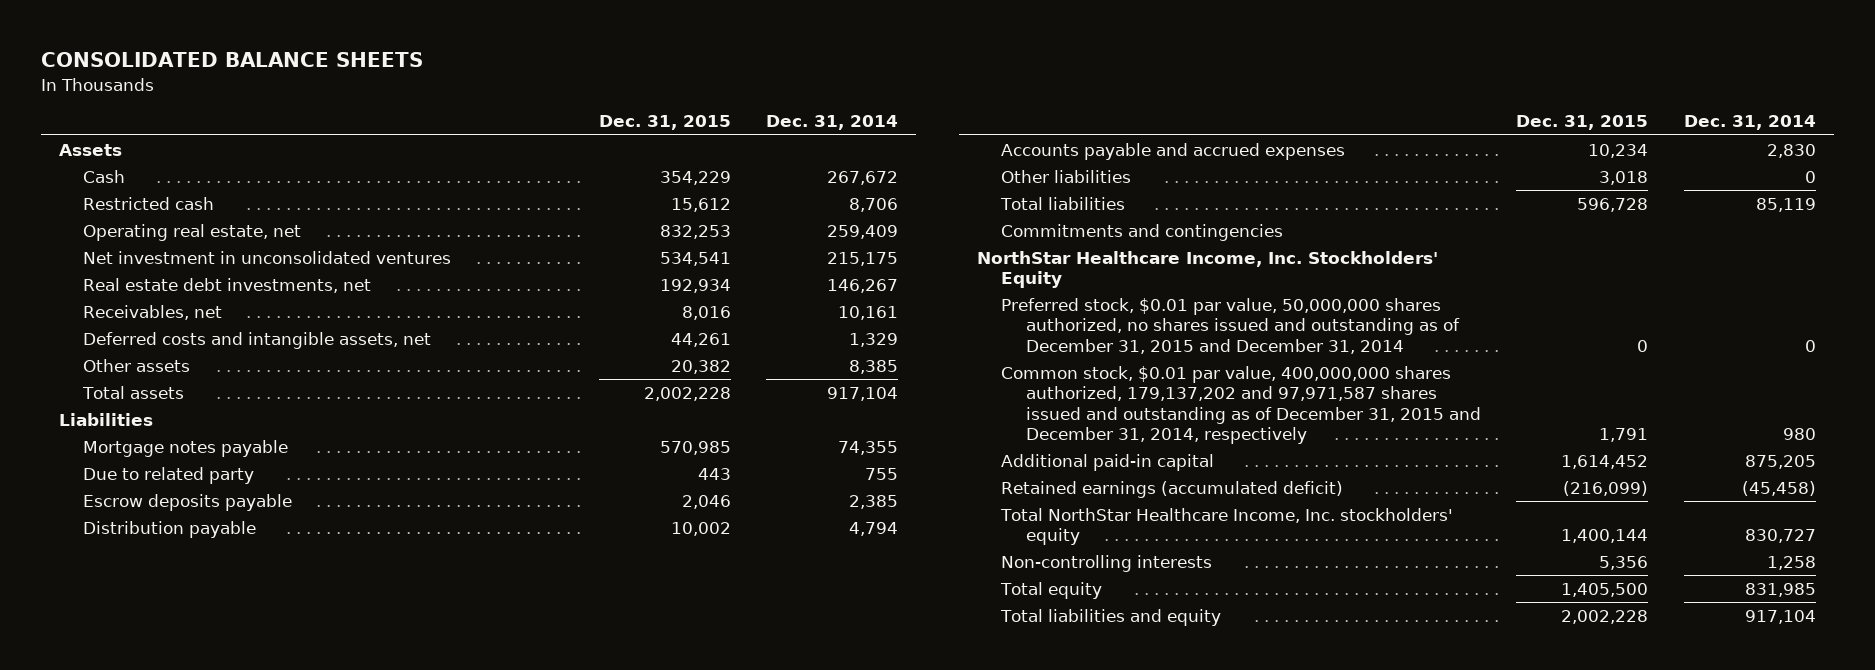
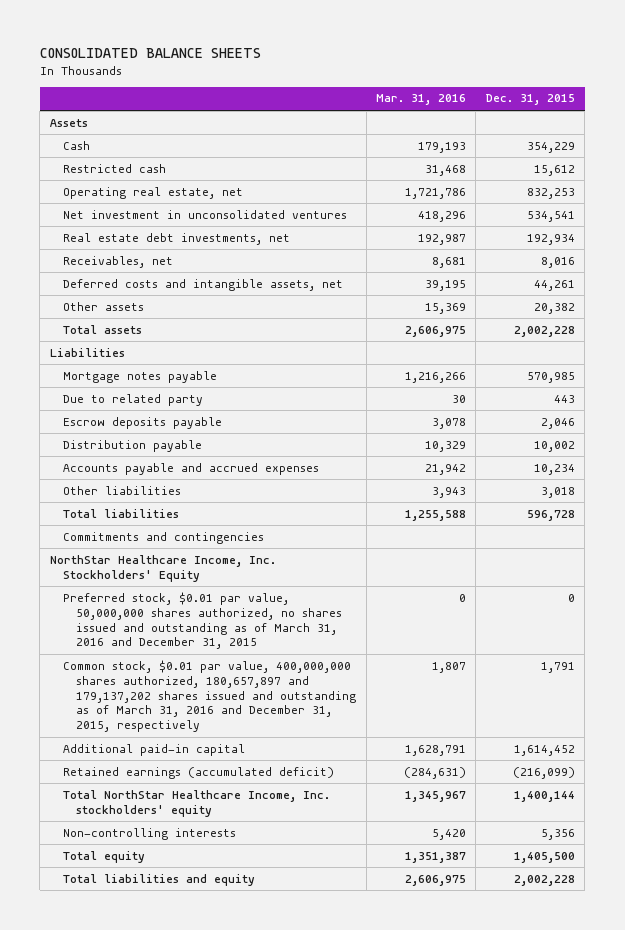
[766,115,899,131] Dec. 31, 2014 -> none
none -> [376,94,467,106] Mar. 31, 2016
[1001,297,1460,354] Preferred stock, $0.01 par value, 50,000,000 shares authorized, no shares issued and outstanding as of December 31, 2015 and December 31, 2014 -> [63,591,343,650] Preferred stock, $0.01 par value, 50,000,000 shares authorized, no shares issued and outstanding as of March 31, 2016 and December 31, 2015
[1001,365,1481,444] Common stock, $0.01 par value, 400,000,000 shares authorized, 179,137,202 and 97,971,587 shares issued and outstanding as of December 31, 2015 and December 31, 2014, respectively -> [63,659,357,733] Common stock, $0.01 par value, 400,000,000 shares authorized, 180,657,897 and 179,137,202 shares issued and outstanding as of March 31, 2016 and December 31, 2015, respectively

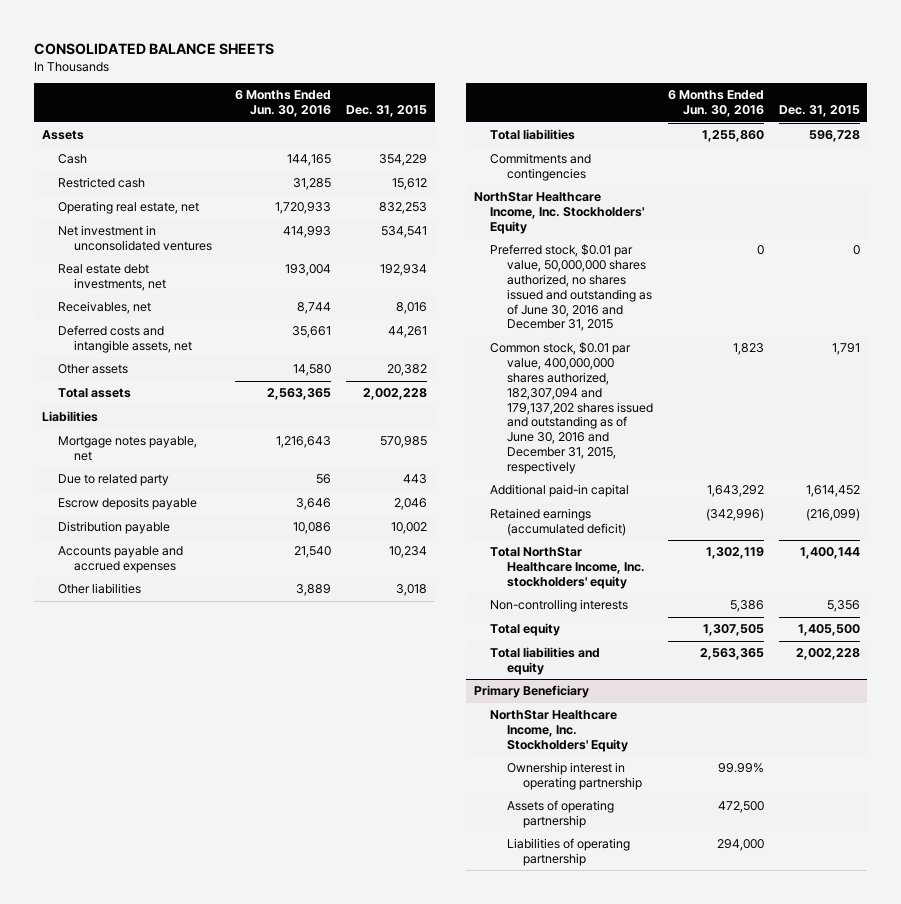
[376,94,467,106] Mar. 31, 2016 -> none
none -> [235,90,332,118] 6 Months Ended Jun. 30, 2016
[63,370,218,383] Mortgage notes payable -> [57,436,197,462] Mortgage notes payable, net
[63,591,343,650] Preferred stock, $0.01 par value, 50,000,000 shares authorized, no shares issued and outstanding as of March 31, 2016 and December 31, 2015 -> [490,244,652,332] Preferred stock, $0.01 par value, 50,000,000 shares authorized, no shares issued and outstanding as of June 30, 2016 and December 31, 2015
[63,659,357,733] Common stock, $0.01 par value, 400,000,000 shares authorized, 180,657,897 and 179,137,202 shares issued and outstanding as of March 31, 2016 and December 31, 2015, respectively -> [490,342,653,475] Common stock, $0.01 par value, 400,000,000 shares authorized, 182,307,094 and 179,137,202 shares issued and outstanding as of June 30, 2016 and December 31, 2015, respectively
none -> [473,685,589,699] Primary Beneficiary
none -> [490,710,628,752] NorthStar Healthcare Income, Inc. Stockholders' Equity
none -> [506,762,642,791] Ownership interest in operating partnership
none -> [506,800,614,829] Assets of operating partnership
none -> [506,838,630,867] Liabilities of operating partnership

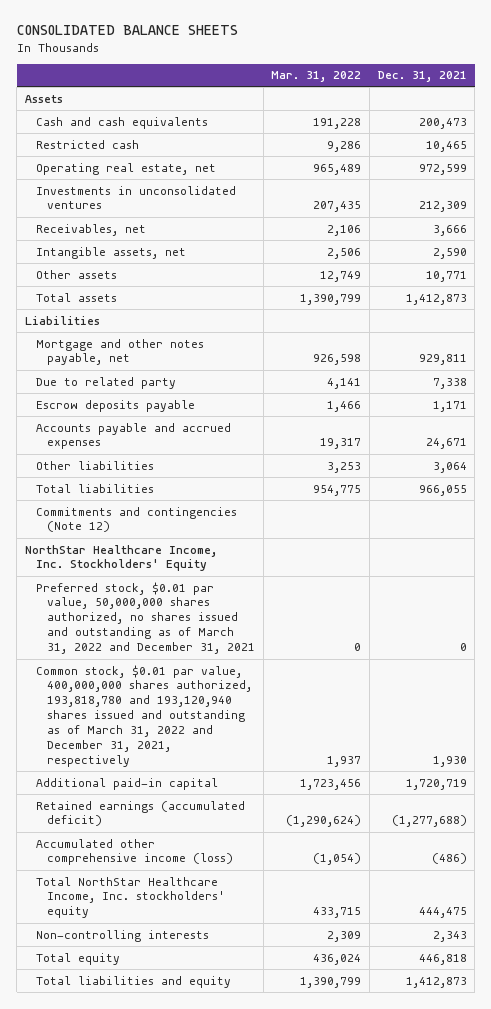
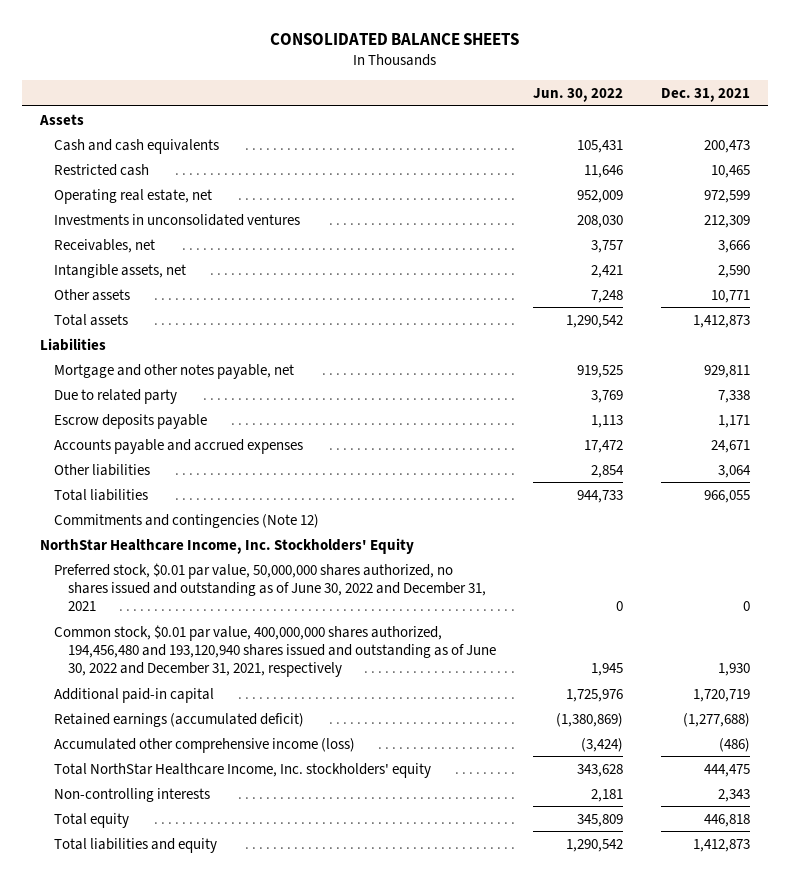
[271,71,362,83] Mar. 31, 2022 -> none
none -> [533,87,624,102] Jun. 30, 2022
[35,581,256,655] Preferred stock, $0.01 par value, 50,000,000 shares authorized, no shares issued and outstanding as of March 31, 2022 and December 31, 2021 -> [54,562,487,611] Preferred stock, $0.01 par value, 50,000,000 shares authorized, no shares issued and outstanding as of June 30, 2022 and December 31, 2021
[35,664,253,768] Common stock, $0.01 par value, 400,000,000 shares authorized, 193,818,780 and 193,120,940 shares issued and outstanding as of March 31, 2022 and December 31, 2021, respectively -> [54,624,497,677] Common stock, $0.01 par value, 400,000,000 shares authorized, 194,456,480 and 193,120,940 shares issued and outstanding as of June 30, 2022 and December 31, 2021, respectively

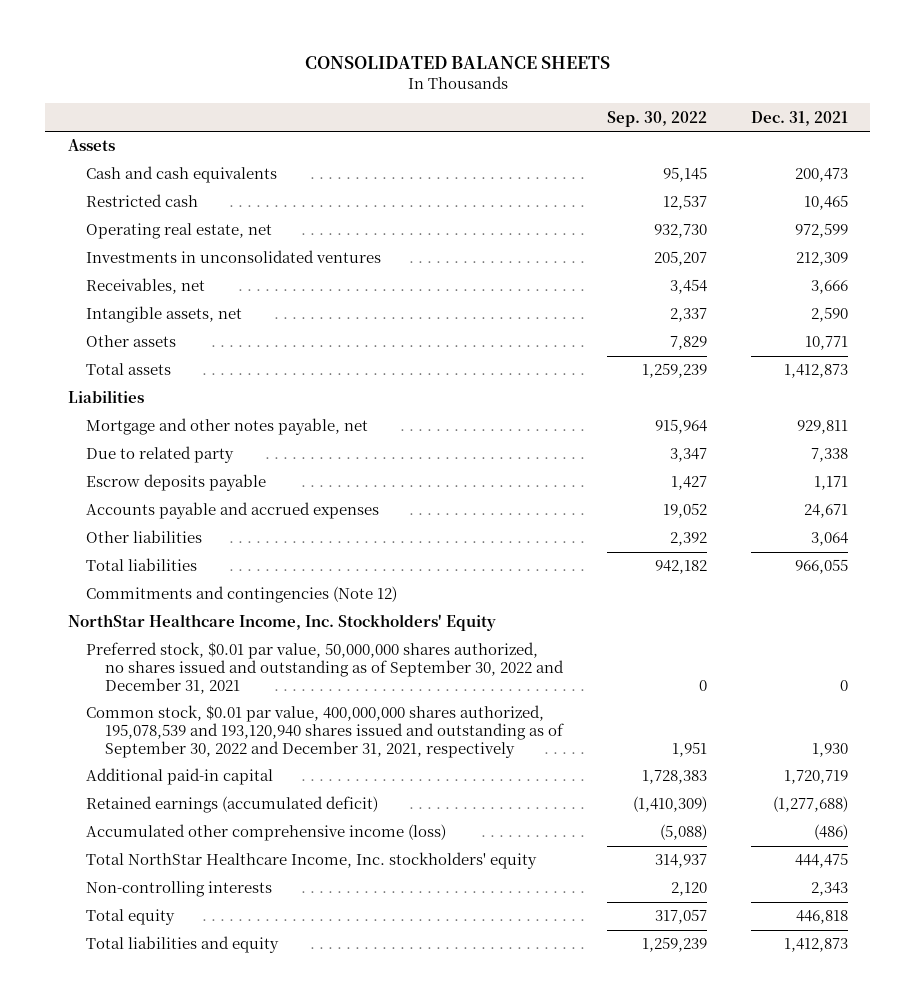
[533,87,624,102] Jun. 30, 2022 -> none
none -> [606,110,707,127] Sep. 30, 2022
[54,562,487,611] Preferred stock, $0.01 par value, 50,000,000 shares authorized, no shares issued and outstanding as of June 30, 2022 and December 31, 2021 -> [86,642,564,694] Preferred stock, $0.01 par value, 50,000,000 shares authorized, no shares issued and outstanding as of September 30, 2022 and December 31, 2021
[54,624,497,677] Common stock, $0.01 par value, 400,000,000 shares authorized, 194,456,480 and 193,120,940 shares issued and outstanding as of June 30, 2022 and December 31, 2021, respectively -> [86,705,564,758] Common stock, $0.01 par value, 400,000,000 shares authorized, 195,078,539 and 193,120,940 shares issued and outstanding as of September 30, 2022 and December 31, 2021, respectively

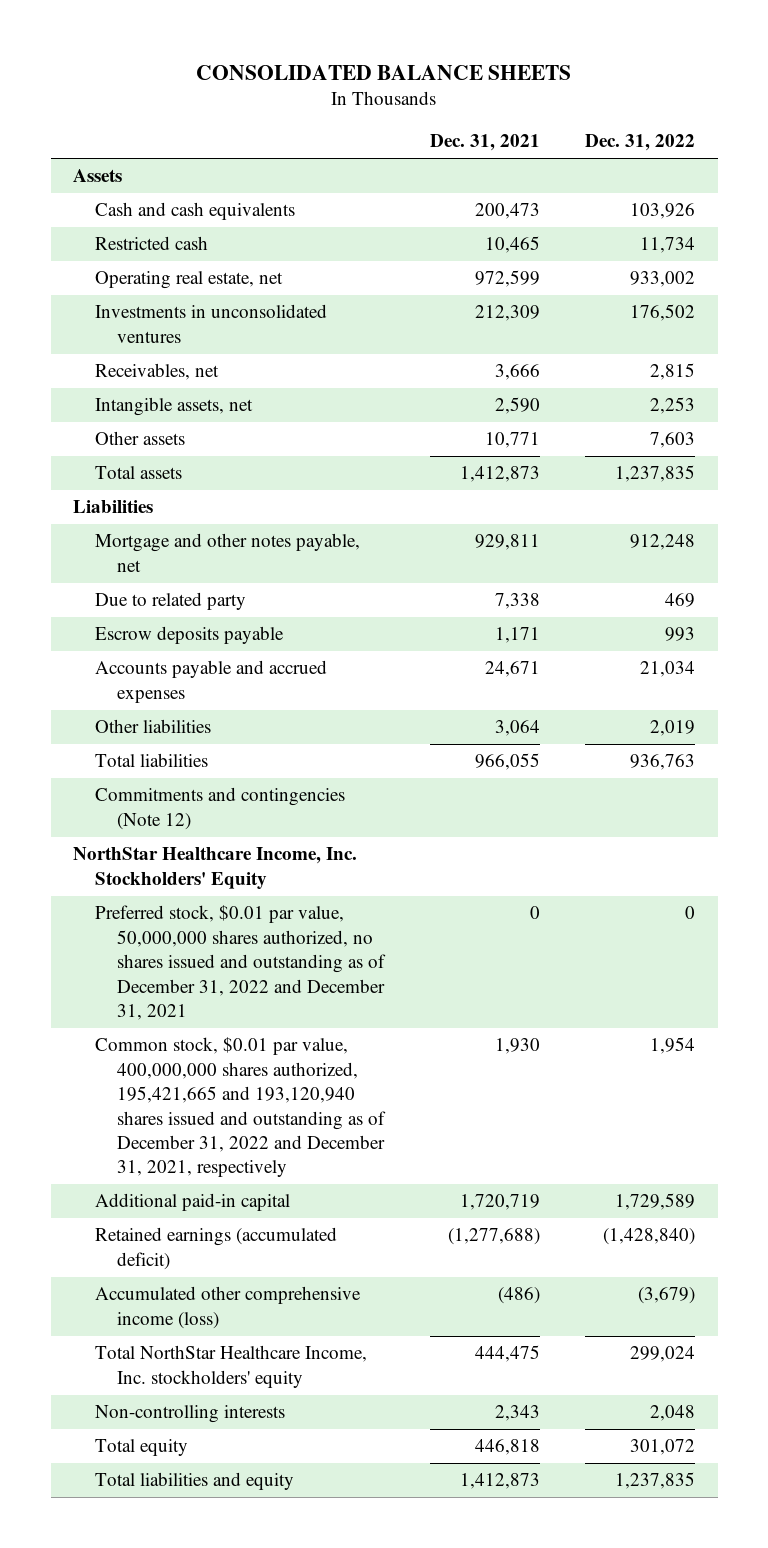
[606,110,707,127] Sep. 30, 2022 -> none
none -> [585,134,696,152] Dec. 31, 2022
[86,642,564,694] Preferred stock, $0.01 par value, 50,000,000 shares authorized, no shares issued and outstanding as of September 30, 2022 and December 31, 2021 -> [95,905,387,1020] Preferred stock, $0.01 par value, 50,000,000 shares authorized, no shares issued and outstanding as of December 31, 2022 and December 31, 2021
[86,705,564,758] Common stock, $0.01 par value, 400,000,000 shares authorized, 195,078,539 and 193,120,940 shares issued and outstanding as of September 30, 2022 and December 31, 2021, respectively -> [95,1037,387,1178] Common stock, $0.01 par value, 400,000,000 shares authorized, 195,421,665 and 193,120,940 shares issued and outstanding as of December 31, 2022 and December 31, 2021, respectively

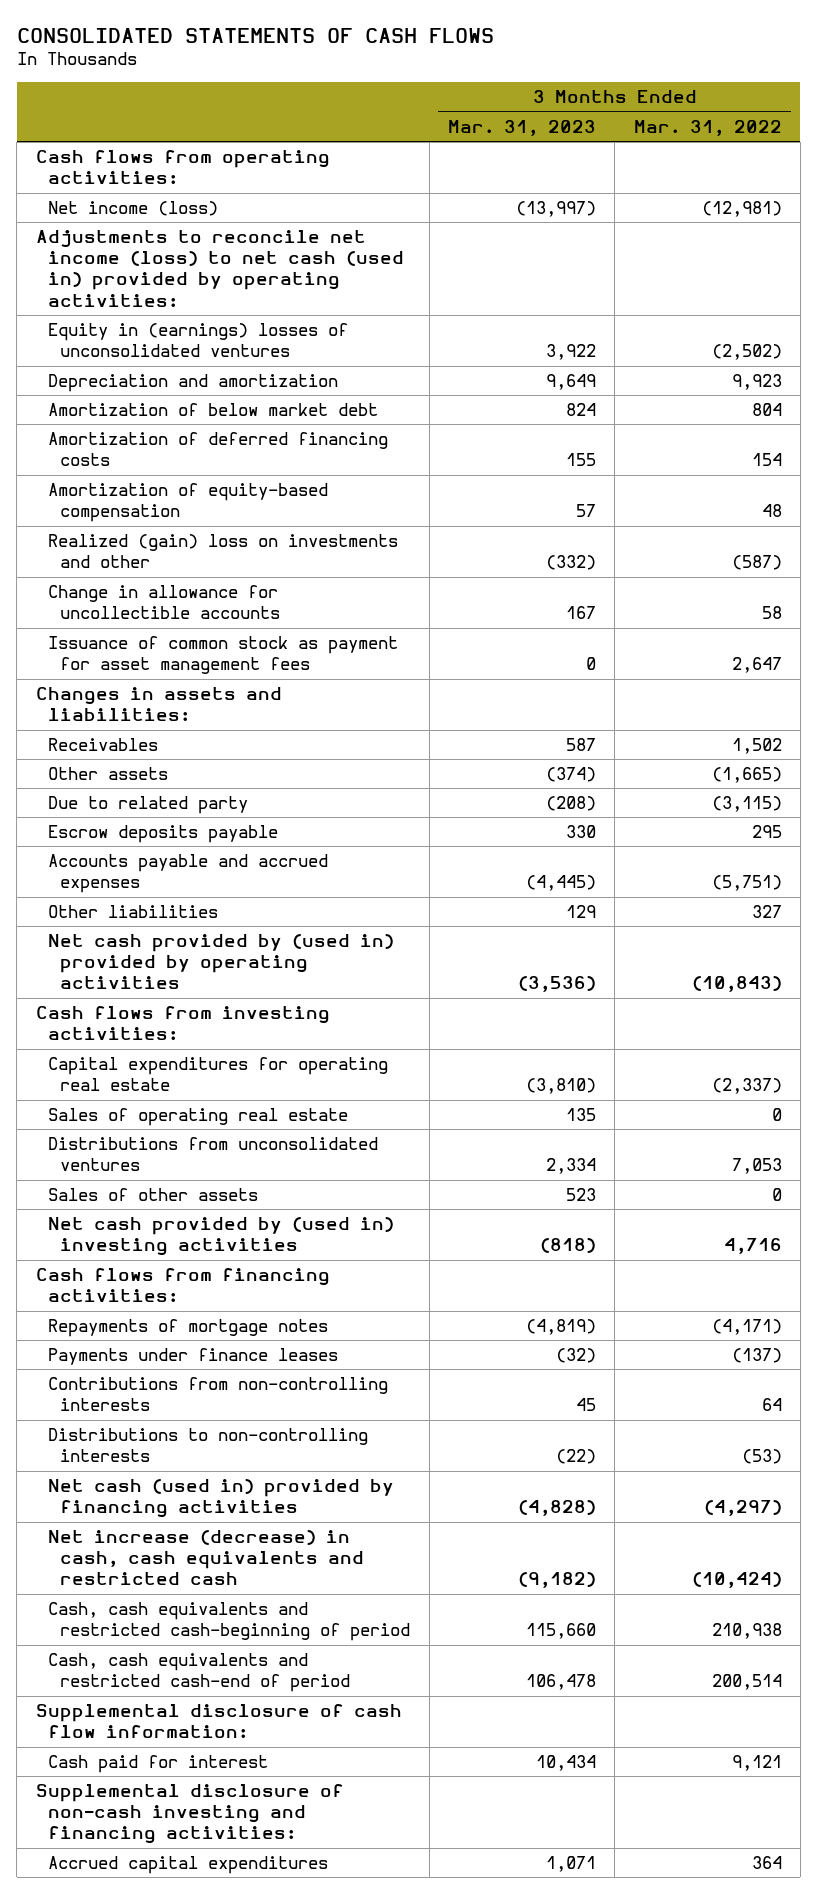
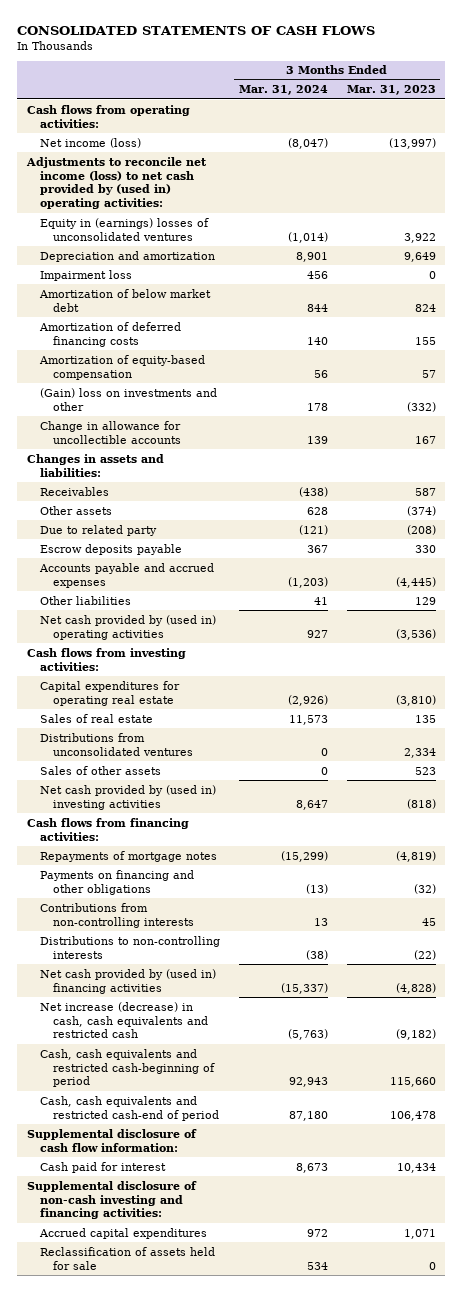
[633,119,782,136] Mar. 31, 2022 -> none
none -> [238,85,328,96] Mar. 31, 2024
[35,230,404,307] Adjustments to reconcile net income (loss) to net cash (used in) provided by operating activities: -> [25,156,207,210] Adjustments to reconcile net income (loss) to net cash provided by (used in) operating activities:
none -> [39,269,132,281] Impairment loss
[47,534,398,569] Realized (gain) loss on investments and other -> [39,387,217,411] (Gain) loss on investments and other
[47,636,398,675] Issuance of common stock as payment for asset management fees -> none
[47,934,394,990] Net cash provided by (used in) provided by operating activities -> [39,614,216,640] Net cash provided by (used in) operating activities
[47,1108,348,1127] Sales of operating real estate -> [39,713,153,723] Sales of real estate
[47,1348,338,1366] Payments under finance leases -> [39,869,194,895] Payments on financing and other obligations
[47,1479,394,1519] Net cash (used in) provided by financing activities -> [39,968,216,994] Net cash provided by (used in) financing activities
none -> [39,1246,215,1270] Reclassification of assets held for sale

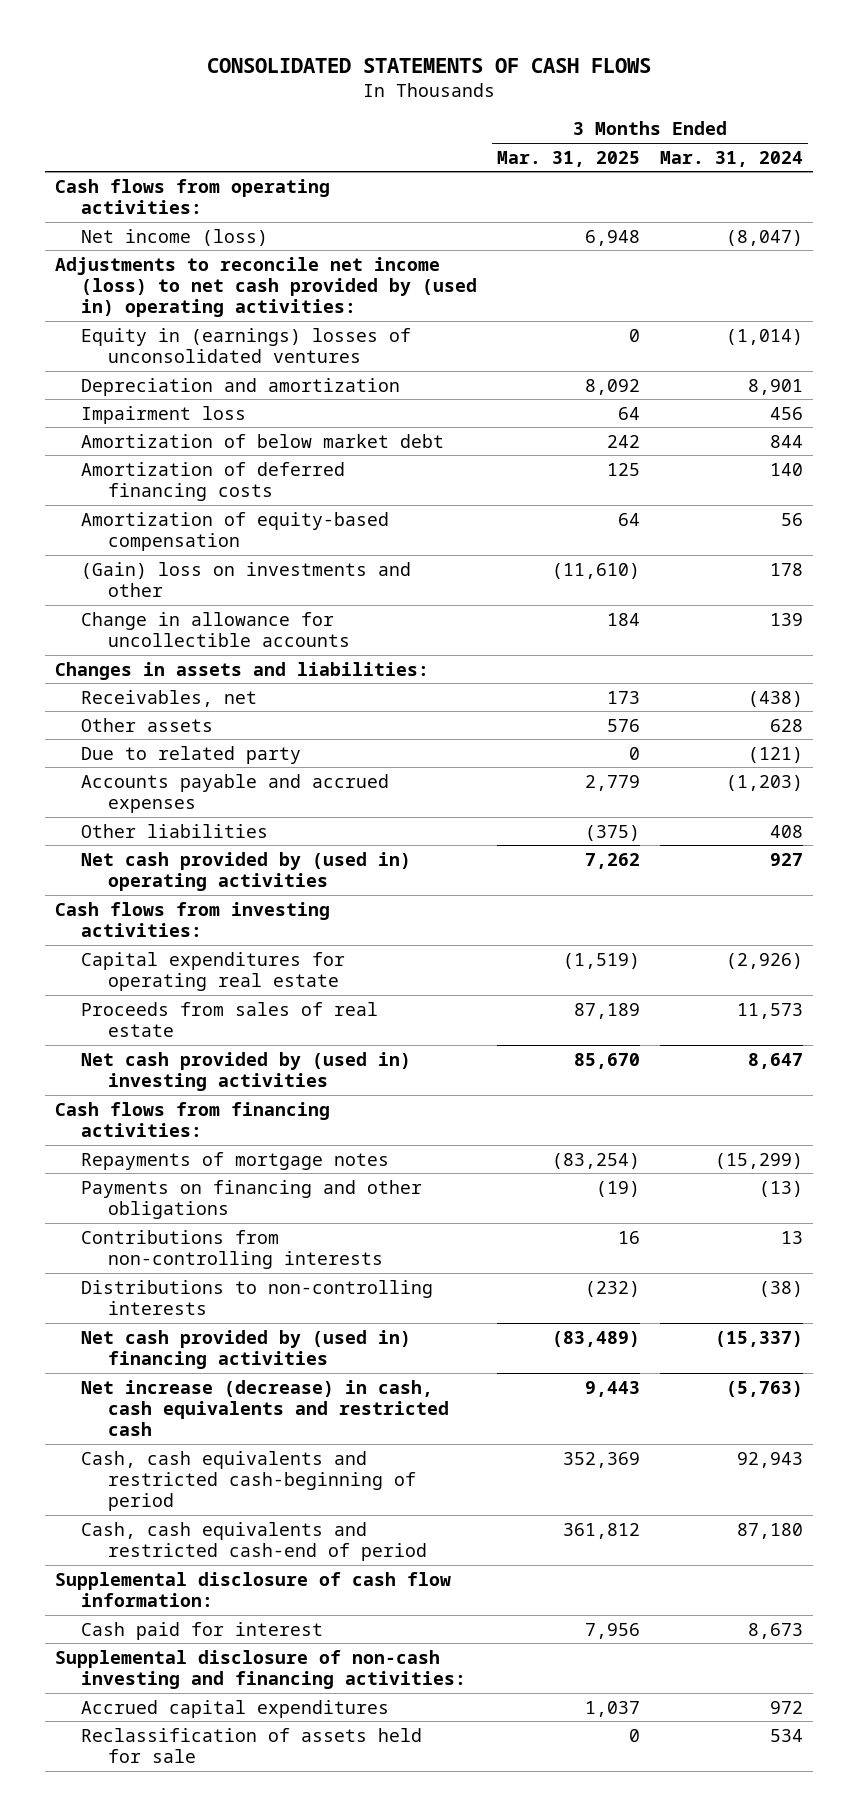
[346,85,436,96] Mar. 31, 2023 -> none
none -> [497,150,641,167] Mar. 31, 2025
[39,486,109,496] Receivables -> [81,689,258,707] Receivables, net
[39,543,182,555] Escrow deposits payable -> none
[313,596,328,605] 41 -> [770,824,804,838] 408
[39,732,193,756] Distributions from unconsolidated ventures -> none
[39,765,161,775] Sales of other assets -> none
[39,713,153,723] Sales of real estate -> [81,1001,379,1037] Proceeds from sales of real estate

